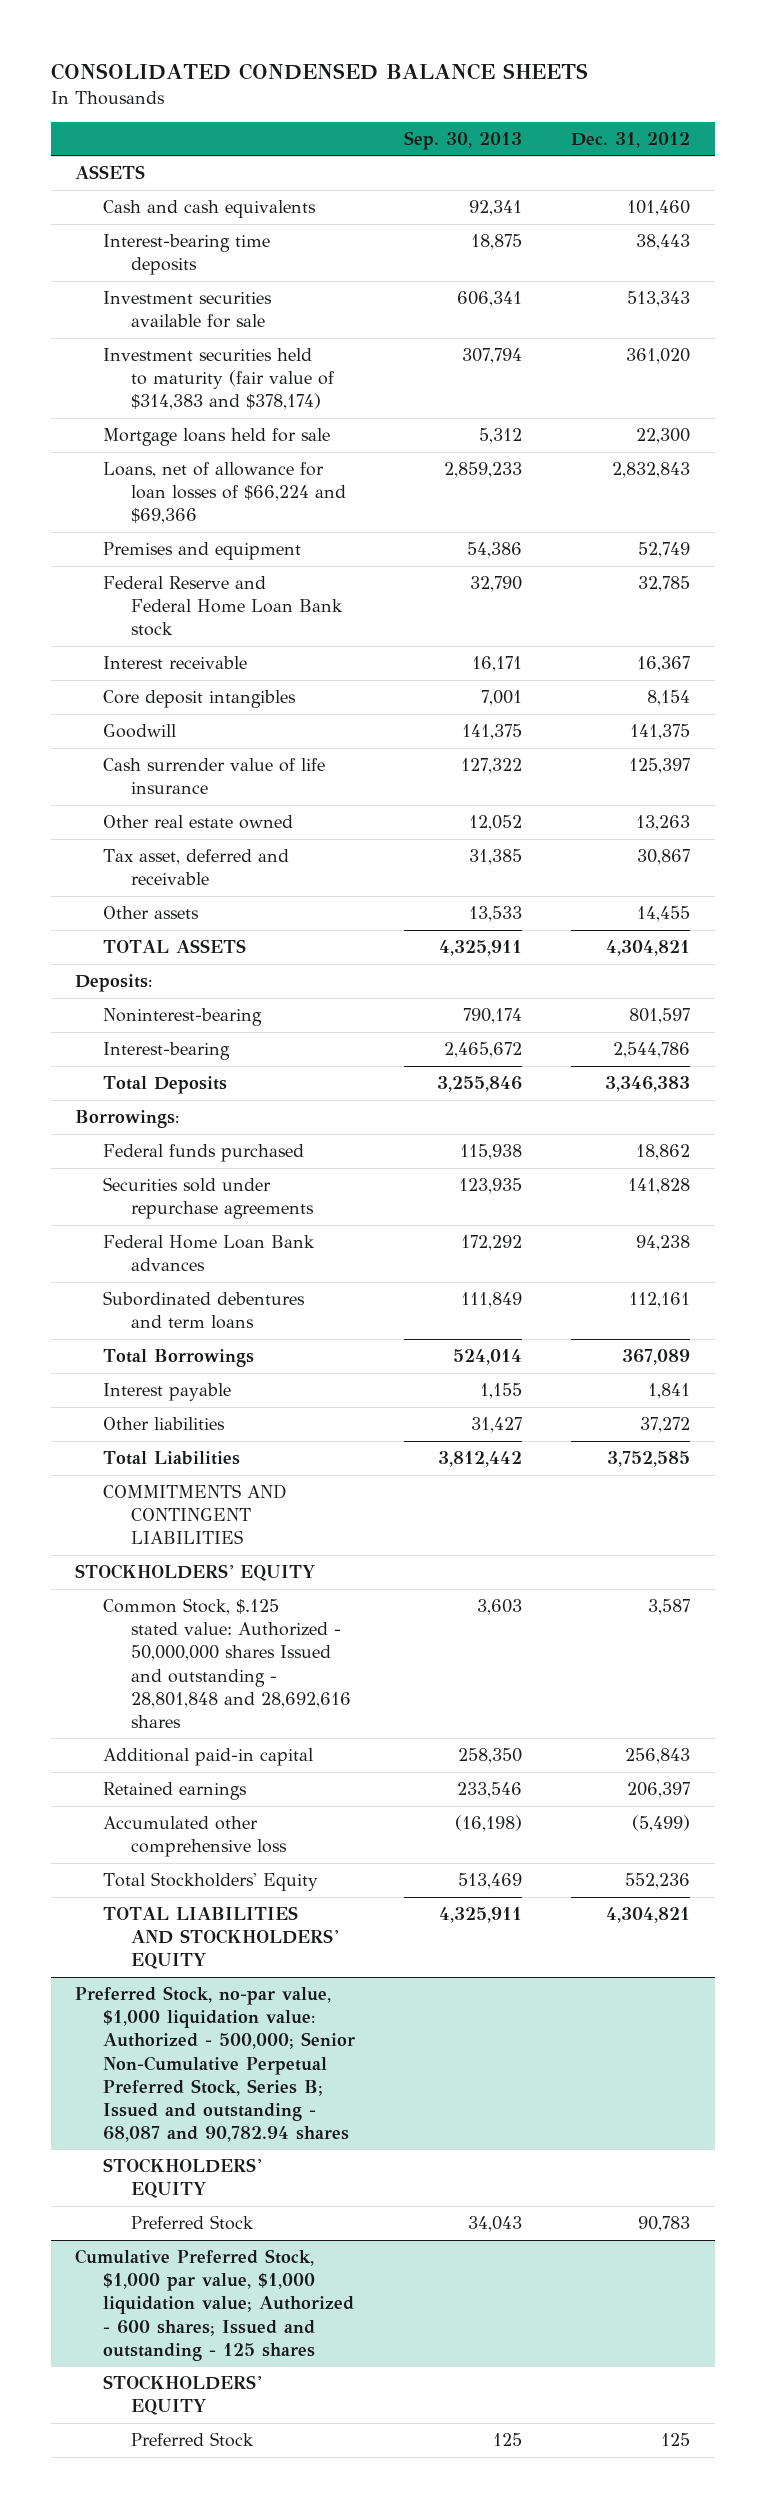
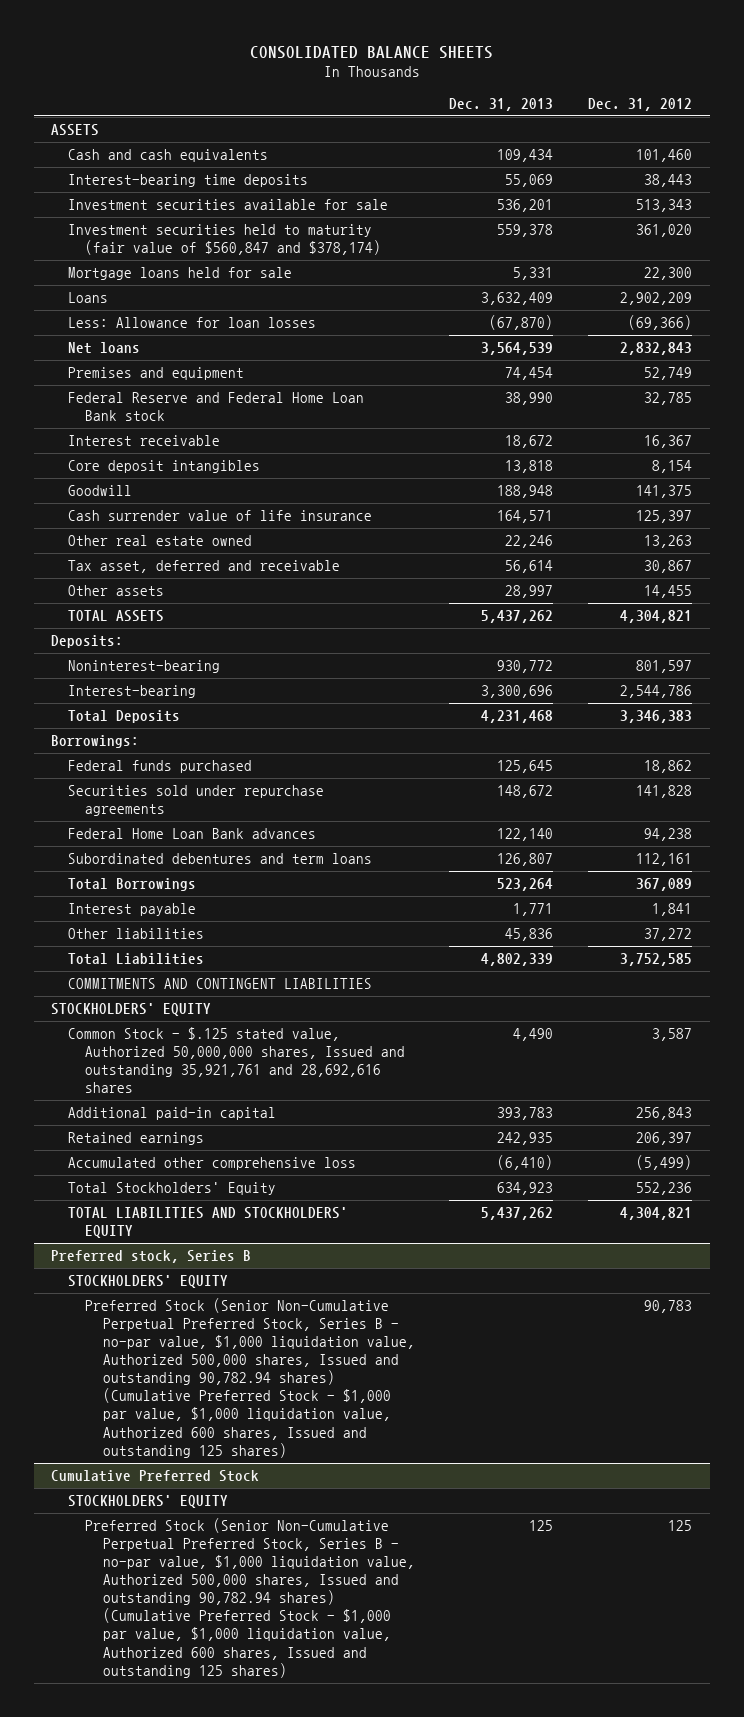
[50,63,588,81] CONSOLIDATED CONDENSED BALANCE SHEETS -> [249,45,493,59] CONSOLIDATED BALANCE SHEETS
[404,130,523,150] Sep. 30, 2013 -> none
none -> [449,97,554,111] Dec. 31, 2013
[103,348,336,411] Investment securities held to maturity (fair value of $314,383 and $378,174) -> [68,224,382,256] Investment securities held to maturity (fair value of $560,847 and $378,174)
none -> [68,292,109,304] Loans
none -> [68,317,317,329] Less: Allowance for loan losses
[103,462,347,525] Loans, net of allowance for loan losses of $66,224 and $69,366 -> [68,342,141,355] Net loans
[103,1598,352,1728] Common Stock, $.125 stated value: Authorized - 50,000,000 shares Issued and outstanding - 28,801,848 and 28,692,616 shares -> [68,1027,406,1094] Common Stock - $.125 stated value, Authorized 50,000,000 shares, Issued and outstanding 35,921,761 and 28,692,616 shares
[75,1986,356,2142] Preferred Stock, no-par value, $1,000 liquidation value: Authorized - 500,000; Senior Non-Cumulative Perpetual Preferred Stock, Series B; Issued and outstanding - 68,087 and 90,782.94 shares -> none
none -> [51,1250,252,1264] Preferred stock, Series B
[75,2249,355,2361] Cumulative Preferred Stock, $1,000 par value, $1,000 liquidation value; Authorized - 600 shares; Issued and outstanding - 125 shares -> none
[131,2215,255,2231] Preferred Stock -> [85,1298,415,1458] Preferred Stock (Senior Non-Cumulative Perpetual Preferred Stock, Series B - no-par value, $1,000 liquidation value, Authorized 500,000 shares, Issued and outstanding 90,782.94 shares) (Cumulative Preferred Stock - $1,000 par value, $1,000 liquidation value, Authorized 600 shares, Issued and outstanding 125 shares)
none -> [51,1470,260,1483] Cumulative Preferred Stock
[131,2432,255,2448] Preferred Stock -> [85,1518,415,1678] Preferred Stock (Senior Non-Cumulative Perpetual Preferred Stock, Series B - no-par value, $1,000 liquidation value, Authorized 500,000 shares, Issued and outstanding 90,782.94 shares) (Cumulative Preferred Stock - $1,000 par value, $1,000 liquidation value, Authorized 600 shares, Issued and outstanding 125 shares)

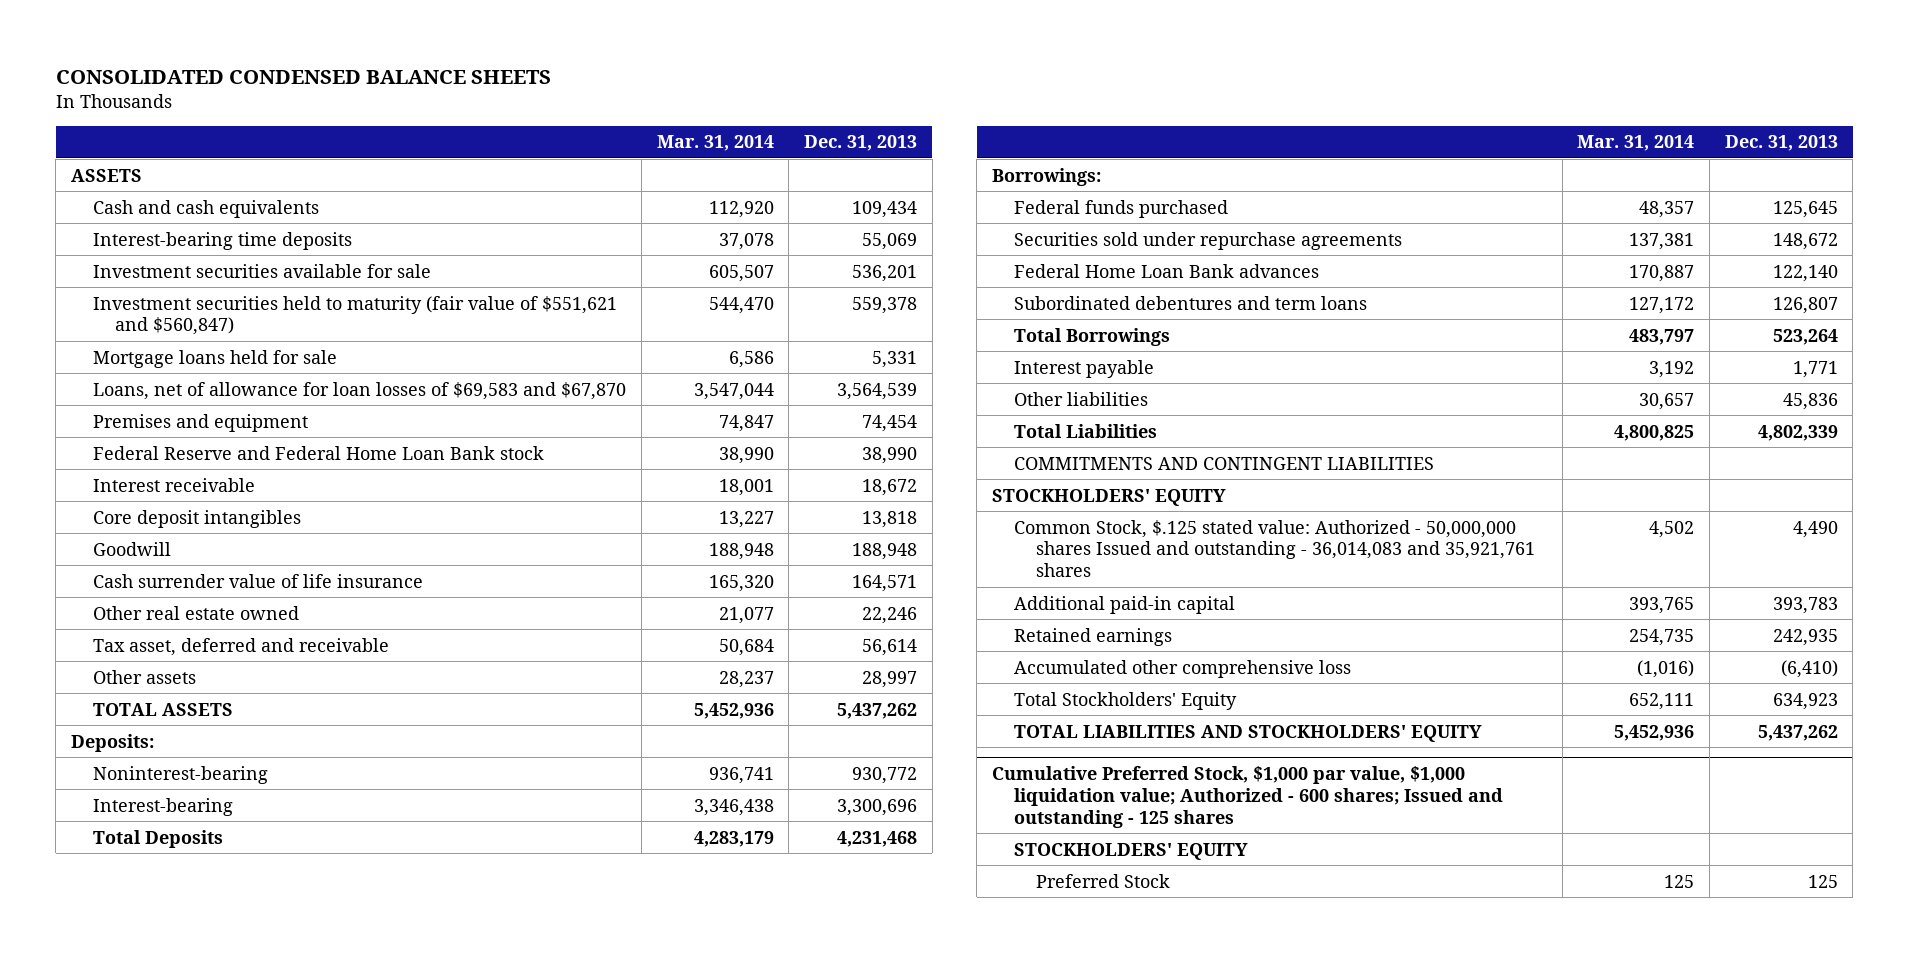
[249,45,493,59] CONSOLIDATED BALANCE SHEETS -> [55,69,551,84] CONSOLIDATED CONDENSED BALANCE SHEETS
[588,97,693,111] Dec. 31, 2012 -> none
none -> [656,135,774,152] Mar. 31, 2014
[68,224,382,256] Investment securities held to maturity (fair value of $560,847 and $378,174) -> [93,295,618,336] Investment securities held to maturity (fair value of $551,621 and $560,847)
[68,292,109,304] Loans -> none
[68,317,317,329] Less: Allowance for loan losses -> none
[68,342,141,355] Net loans -> [93,381,627,400] Loans, net of allowance for loan losses of $69,583 and $67,870
[68,1027,406,1094] Common Stock - $.125 stated value, Authorized 50,000,000 shares, Issued and outstanding 35,921,761 and 28,692,616 shares -> [1013,519,1535,577] Common Stock, $.125 stated value: Authorized - 50,000,000 shares Issued and outstanding - 36,014,083 and 35,921,761 shares
[51,1250,252,1264] Preferred stock, Series B -> none
[68,1275,229,1289] STOCKHOLDERS' EQUITY -> none
[85,1298,415,1458] Preferred Stock (Senior Non-Cumulative Perpetual Preferred Stock, Series B - no-par value, $1,000 liquidation value, Authorized 500,000 shares, Issued and outstanding 90,782.94 shares) (Cumulative Preferred Stock - $1,000 par value, $1,000 liquidation value, Authorized 600 shares, Issued and outstanding 125 shares) -> none
[51,1470,260,1483] Cumulative Preferred Stock -> none
none -> [991,766,1503,828] Cumulative Preferred Stock, $1,000 par value, $1,000 liquidation value; Authorized - 600 shares; Issued and outstanding - 125 shares
[85,1518,415,1678] Preferred Stock (Senior Non-Cumulative Perpetual Preferred Stock, Series B - no-par value, $1,000 liquidation value, Authorized 500,000 shares, Issued and outstanding 90,782.94 shares) (Cumulative Preferred Stock - $1,000 par value, $1,000 liquidation value, Authorized 600 shares, Issued and outstanding 125 shares) -> [1035,873,1170,888] Preferred Stock

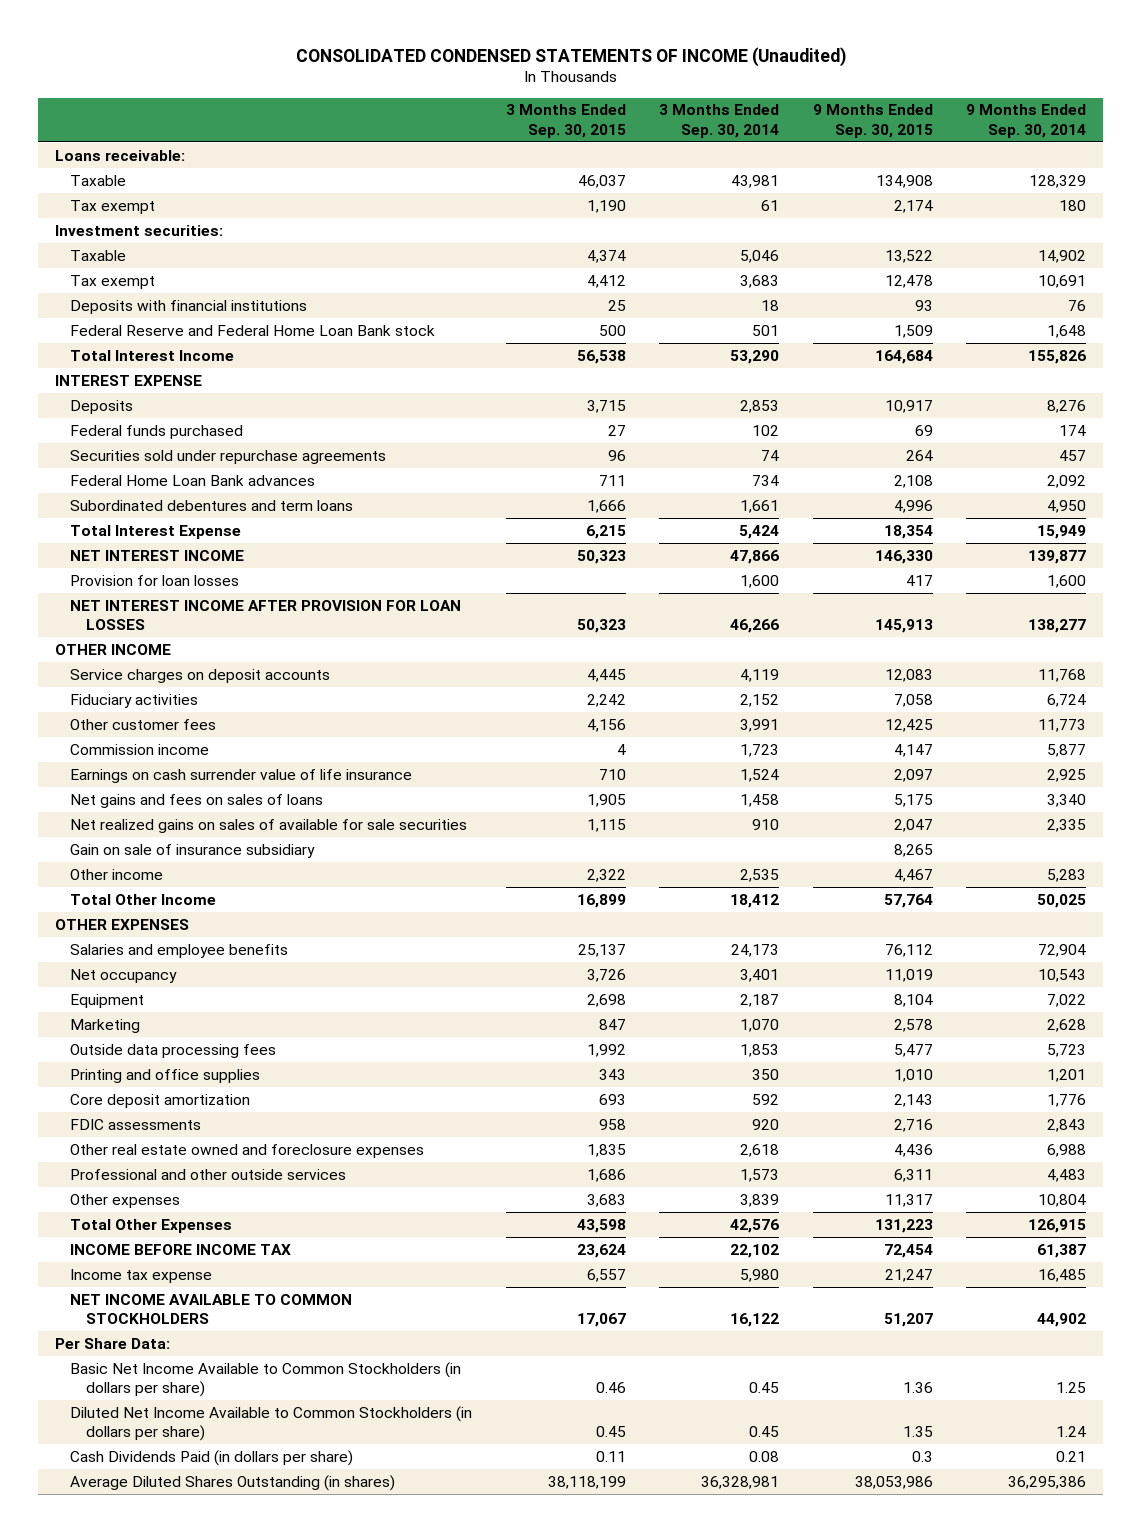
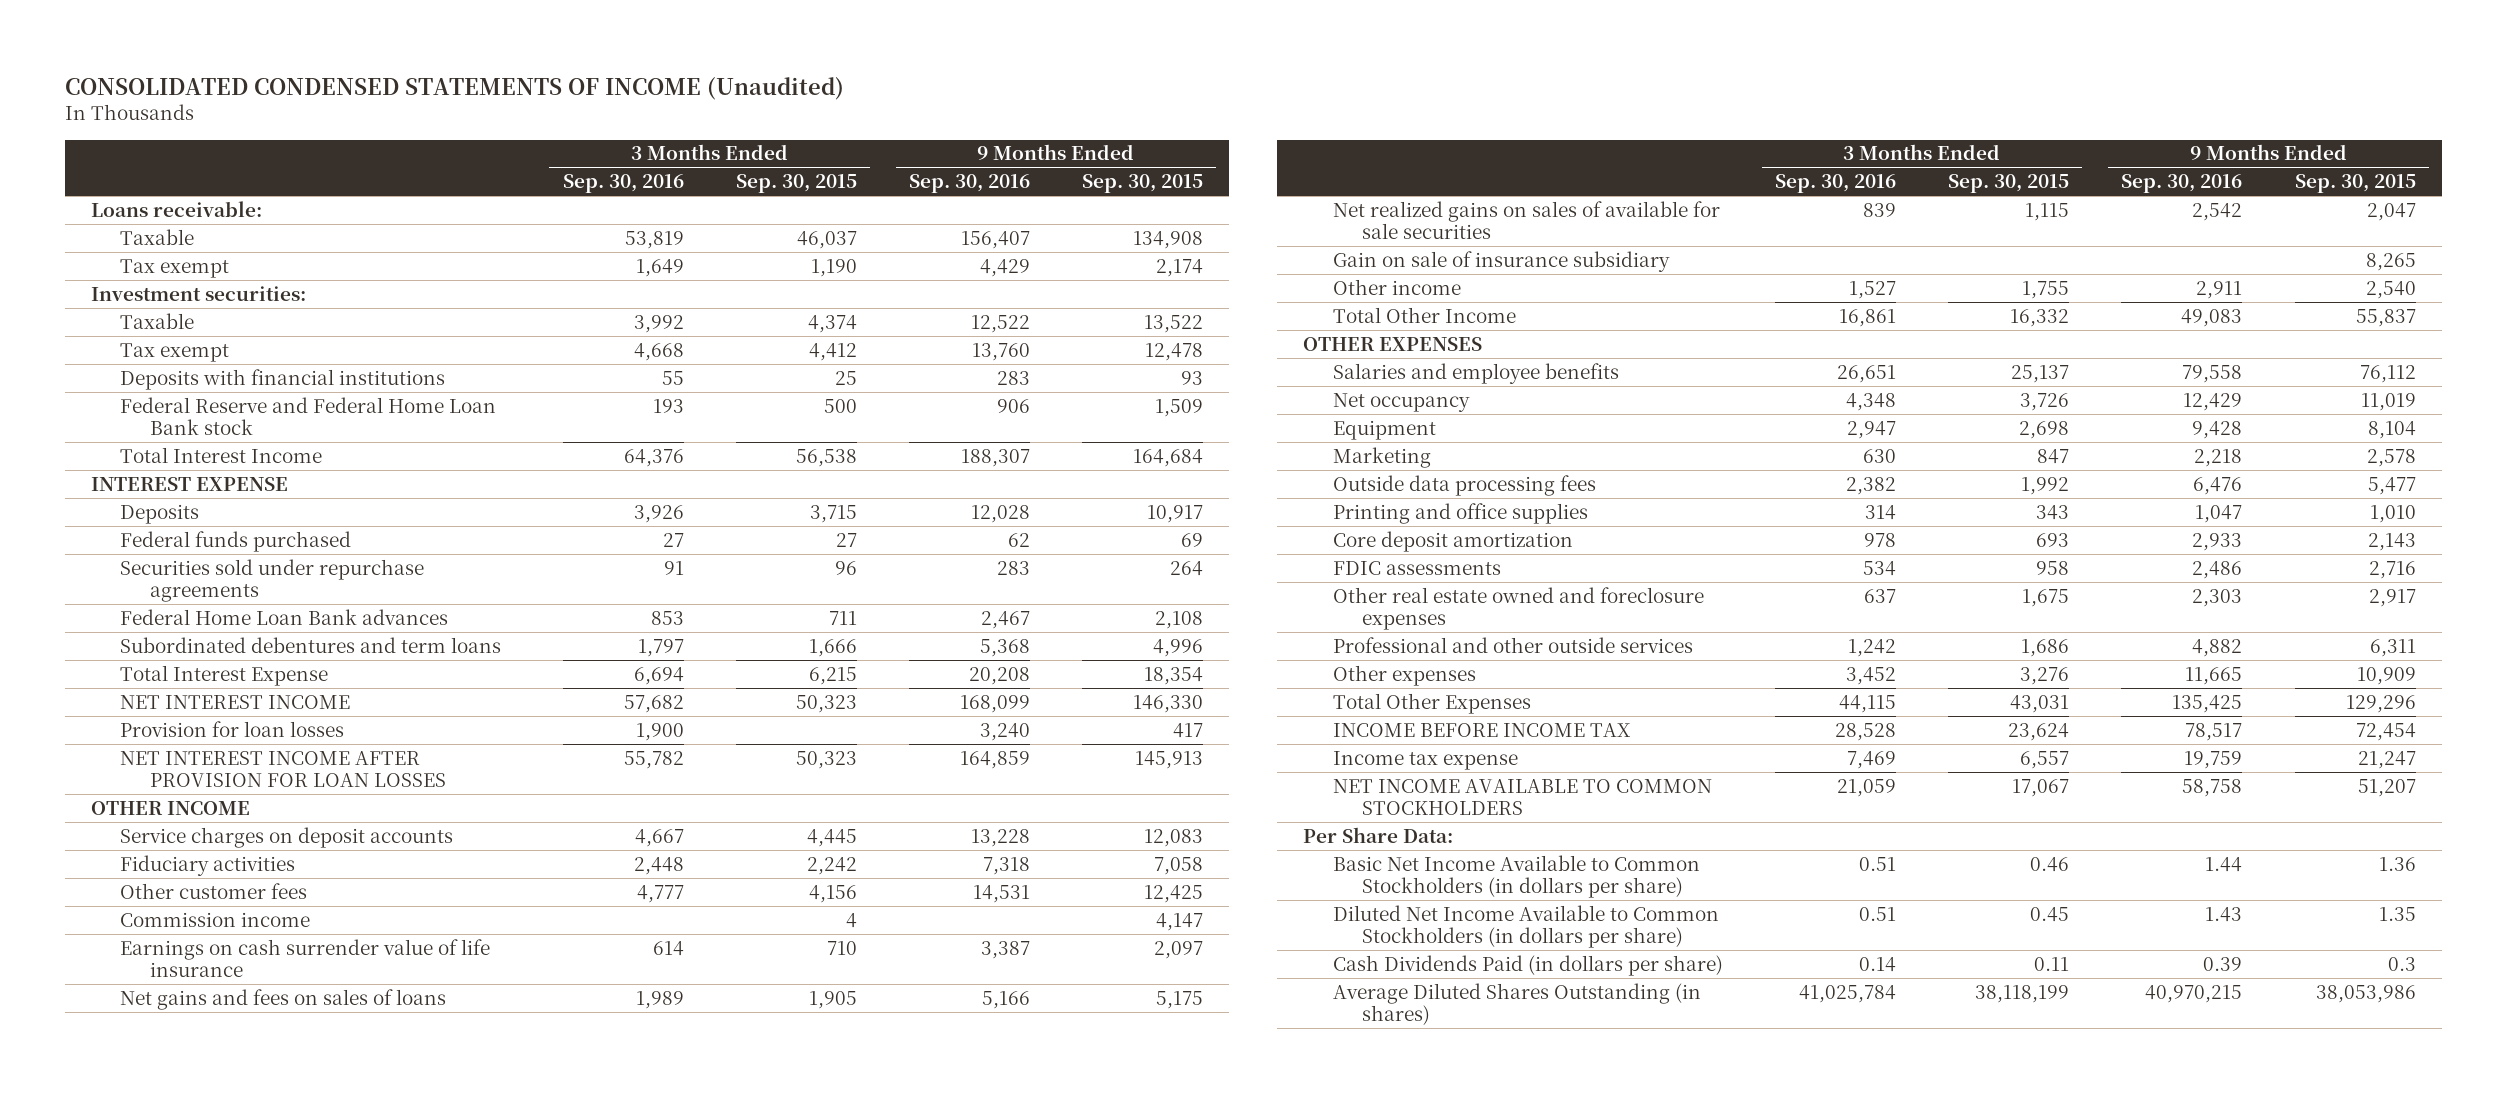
[659,104,780,138] 3 Months Ended Sep. 30, 2014 -> none
[966,104,1087,138] 9 Months Ended Sep. 30, 2014 -> none
none -> [562,174,684,194] Sep. 30, 2016
none -> [908,174,1030,194] Sep. 30, 2016
[586,868,626,882] 2,322 -> [2022,280,2070,299] 1,755
[893,868,933,882] 4,467 -> [2365,280,2416,299] 2,540
[576,893,626,908] 16,899 -> [2010,308,2070,327] 16,332
[883,893,933,908] 57,764 -> [2355,308,2416,327] 55,837
[586,1143,626,1157] 1,835 -> [2022,588,2070,607] 1,675
[893,1143,933,1157] 4,436 -> [2368,588,2416,607] 2,917
[586,1193,626,1207] 3,683 -> [2020,666,2070,685] 3,276
[884,1193,933,1207] 11,317 -> [2356,666,2416,685] 10,909
[576,1218,626,1233] 43,598 -> [2010,694,2070,713] 43,031
[874,1218,933,1233] 131,223 -> [2345,694,2416,713] 129,296

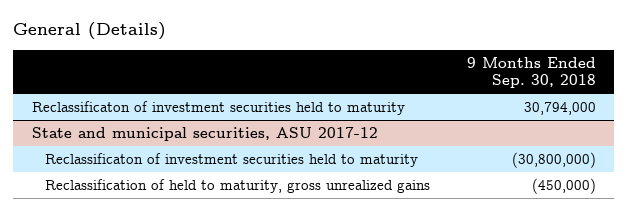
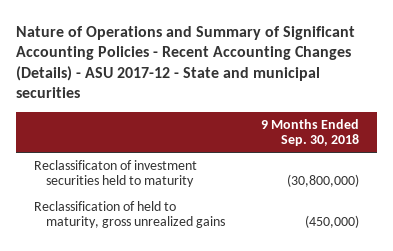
[13,22,167,41] General (Details) -> [16,25,356,99] Nature of Operations and Summary of Significant Accounting Policies - Recent Accounting Changes (Details) - ASU 2017-12 - State and municipal securities
[31,100,405,115] Reclassificaton of investment securities held to maturity -> none
[31,126,378,141] State and municipal securities, ASU 2017-12 -> none

